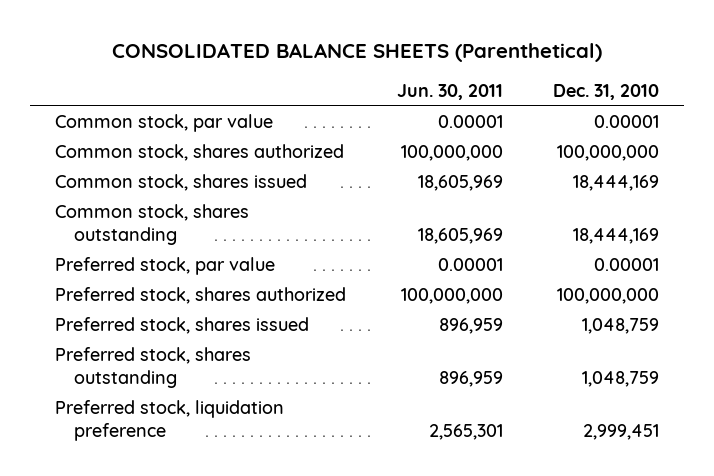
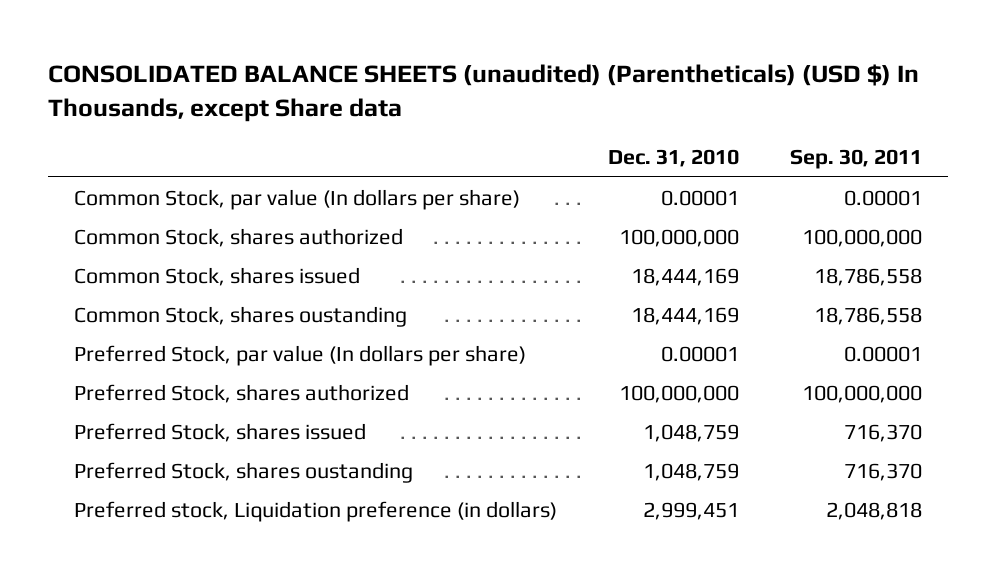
[112,42,603,62] CONSOLIDATED BALANCE SHEETS (Parenthetical) -> [48,63,920,122] CONSOLIDATED BALANCE SHEETS (unaudited) (Parentheticals) (USD $) In Thousands, except Share data
[396,84,503,101] Jun. 30, 2011 -> none
none -> [790,149,923,170] Sep. 30, 2011
[55,114,274,133] Common stock, par value -> [73,188,520,210] Common Stock, par value (In dollars per share)
[55,144,345,162] Common stock, shares authorized -> [73,227,403,247] Common Stock, shares authorized
[55,174,308,192] Common stock, shares issued -> [73,266,360,286] Common Stock, shares issued
[55,204,250,246] Common stock, shares outstanding -> [73,305,407,327] Common Stock, shares oustanding
[55,257,276,276] Preferred stock, par value -> [73,344,526,366] Preferred Stock, par value (In dollars per share)
[55,287,347,305] Preferred stock, shares authorized -> [73,383,409,403] Preferred Stock, shares authorized
[55,317,310,335] Preferred stock, shares issued -> [73,422,366,442] Preferred Stock, shares issued
[55,347,252,389] Preferred stock, shares outstanding -> [73,461,413,483] Preferred Stock, shares oustanding
[55,400,285,442] Preferred stock, liquidation preference -> [73,500,557,522] Preferred stock, Liquidation preference (in dollars)

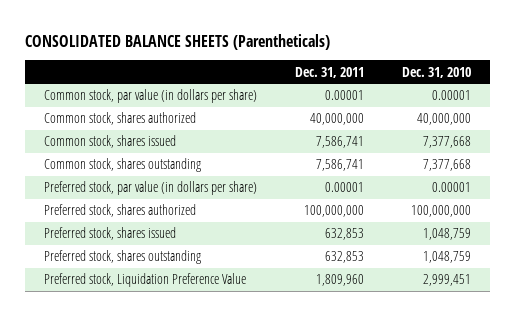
[48,63,920,122] CONSOLIDATED BALANCE SHEETS (unaudited) (Parentheticals) (USD $) In Thousands, except Share data -> [25,33,331,50] CONSOLIDATED BALANCE SHEETS (Parentheticals)
[790,149,923,170] Sep. 30, 2011 -> none
none -> [295,66,365,78] Dec. 31, 2011
[73,188,520,210] Common Stock, par value (In dollars per share) -> [44,89,258,104] Common stock, par value (in dollars per share)
[73,227,403,247] Common Stock, shares authorized -> [44,112,197,126] Common stock, shares authorized
[618,228,739,247] 100,000,000 -> [417,113,472,126] 40,000,000
[73,266,360,286] Common Stock, shares issued -> [44,135,177,149] Common stock, shares issued
[630,267,739,286] 18,444,169 -> [423,136,472,149] 7,377,668
[73,305,407,327] Common Stock, shares oustanding -> [44,158,202,173] Common stock, shares outstanding
[630,306,739,325] 18,444,169 -> [423,159,472,172] 7,377,668
[73,344,526,366] Preferred Stock, par value (In dollars per share) -> [44,181,258,196] Preferred stock, par value (in dollars per share)
[73,383,409,403] Preferred Stock, shares authorized -> [44,204,197,218] Preferred stock, shares authorized
[73,422,366,442] Preferred Stock, shares issued -> [44,227,177,241] Preferred stock, shares issued
[73,461,413,483] Preferred Stock, shares oustanding -> [44,250,202,265] Preferred stock, shares outstanding
[73,500,557,522] Preferred stock, Liquidation preference (in dollars) -> [44,273,247,288] Preferred stock, Liquidation Preference Value

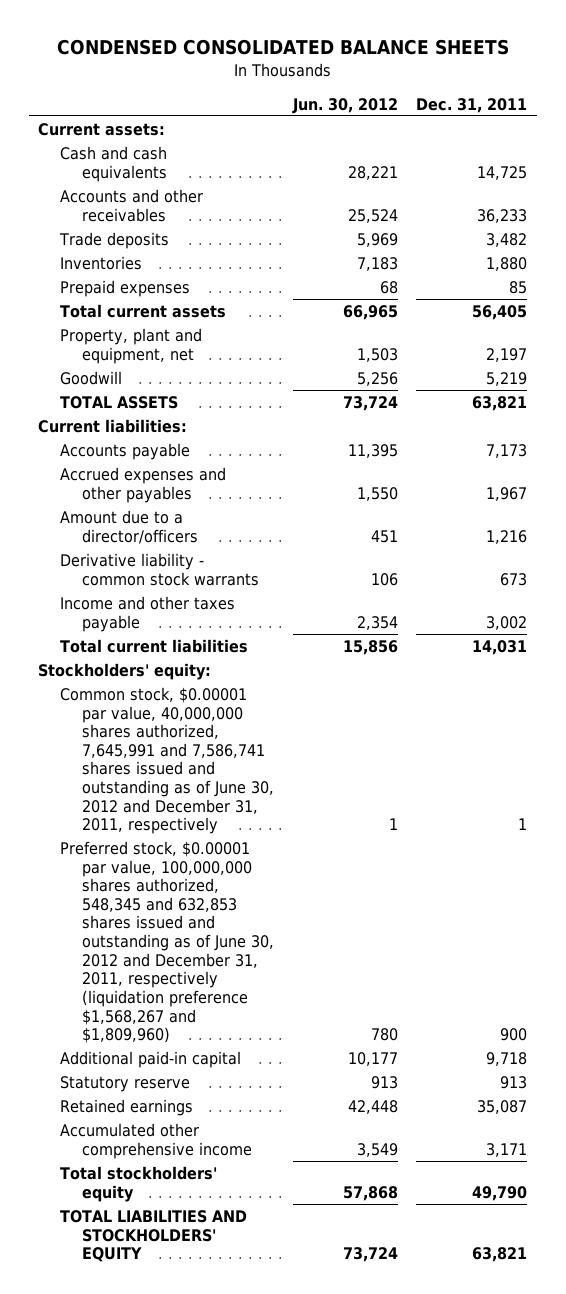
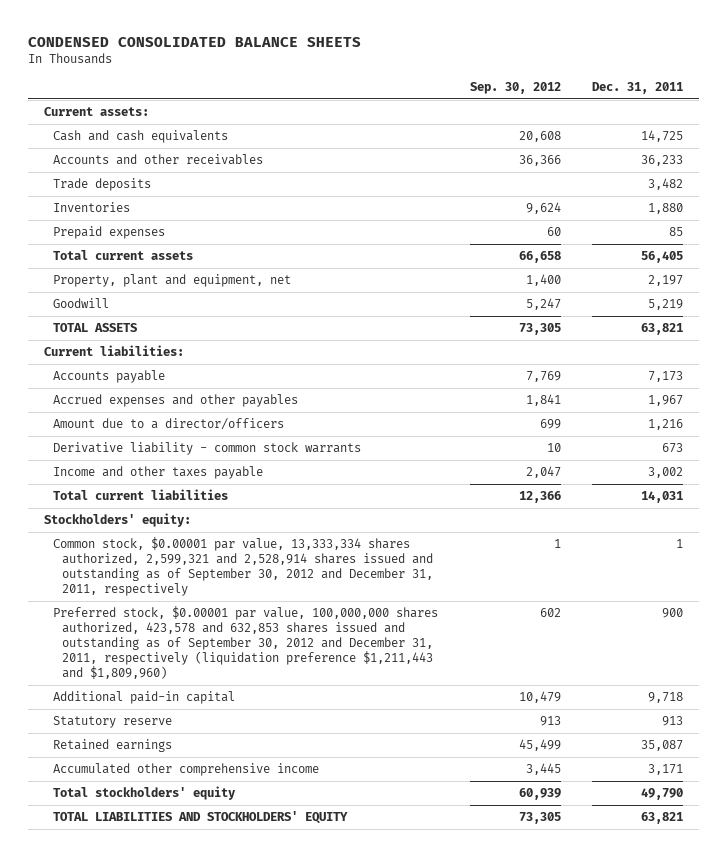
[291,97,398,114] Jun. 30, 2012 -> none
none -> [469,82,561,95] Sep. 30, 2012
[59,686,274,835] Common stock, $0.00001 par value, 40,000,000 shares authorized, 7,645,991 and 7,586,741 shares issued and outstanding as of June 30, 2012 and December 31, 2011, respectively -> [53,537,434,597] Common stock, $0.00001 par value, 13,333,334 shares authorized, 2,599,321 and 2,528,914 shares issued and outstanding as of September 30, 2012 and December 31, 2011, respectively
[59,840,274,1044] Preferred stock, $0.00001 par value, 100,000,000 shares authorized, 548,345 and 632,853 shares issued and outstanding as of June 30, 2012 and December 31, 2011, respectively (liquidation preference $1,568,267 and $1,809,960) -> [53,606,439,680] Preferred stock, $0.00001 par value, 100,000,000 shares authorized, 423,578 and 632,853 shares issued and outstanding as of September 30, 2012 and December 31, 2011, respectively (liquidation preference $1,211,443 and $1,809,960)

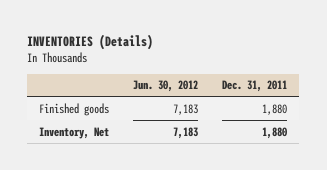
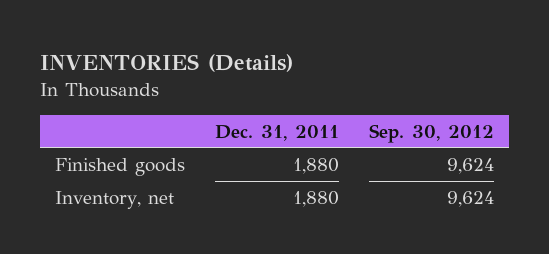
[133,80,199,93] Jun. 30, 2012 -> none
none -> [368,123,494,143] Sep. 30, 2012
[39,126,110,139] Inventory, Net -> [55,190,175,209] Inventory, net

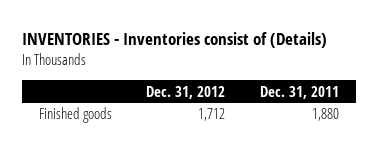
[40,54,294,73] INVENTORIES (Details) -> [21,32,327,49] INVENTORIES - Inventories consist of (Details)
[368,123,494,143] Sep. 30, 2012 -> none
none -> [146,85,226,99] Dec. 31, 2012
[55,190,175,209] Inventory, net -> none

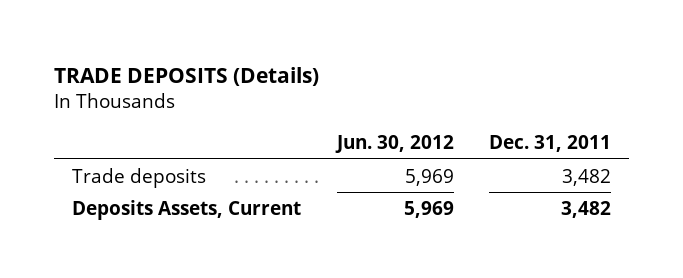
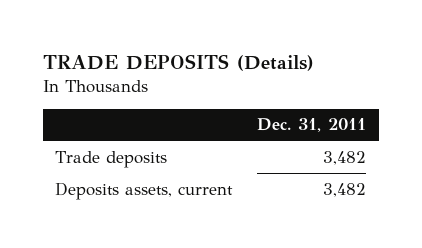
[334,134,454,153] Jun. 30, 2012 -> none
[71,199,301,220] Deposits Assets, Current -> [55,181,234,200] Deposits assets, current

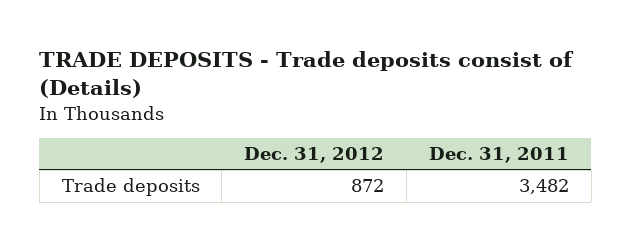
[42,54,314,72] TRADE DEPOSITS (Details) -> [39,51,575,99] TRADE DEPOSITS - Trade deposits consist of (Details)
none -> [244,147,385,164] Dec. 31, 2012
[55,181,234,200] Deposits assets, current -> none

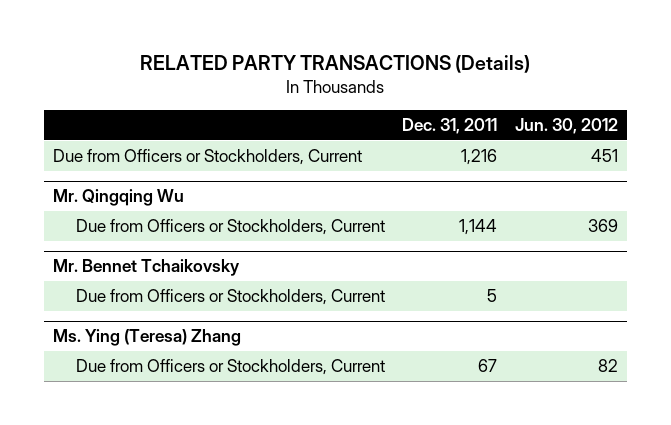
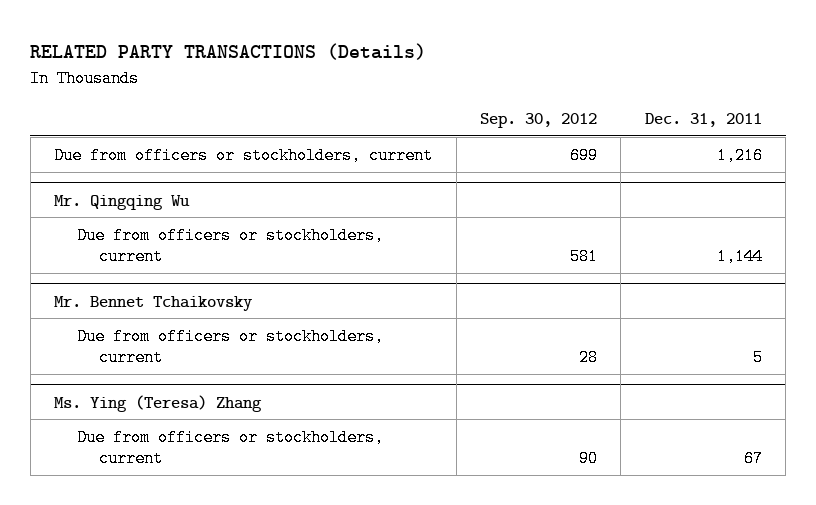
[514,117,618,134] Jun. 30, 2012 -> none
none -> [479,113,597,129] Sep. 30, 2012
[52,149,362,166] Due from Officers or Stockholders, Current -> [54,146,434,164] Due from officers or stockholders, current
[76,219,386,236] Due from Officers or Stockholders, Current -> [76,226,384,266] Due from officers or stockholders, current
[76,289,386,306] Due from Officers or Stockholders, Current -> [76,327,384,367] Due from officers or stockholders, current
[76,359,386,376] Due from Officers or Stockholders, Current -> [76,428,384,468] Due from officers or stockholders, current

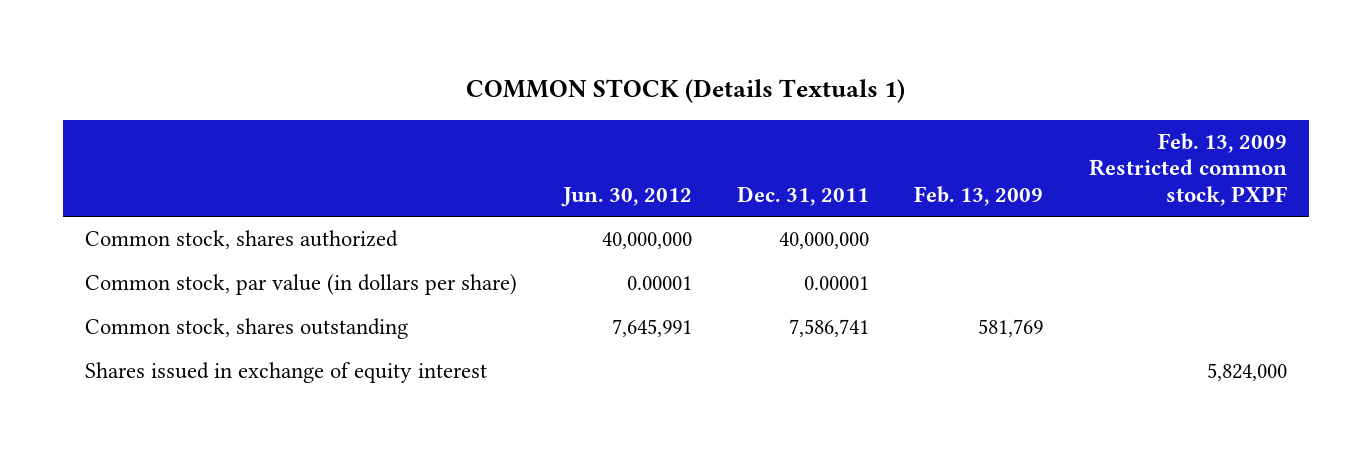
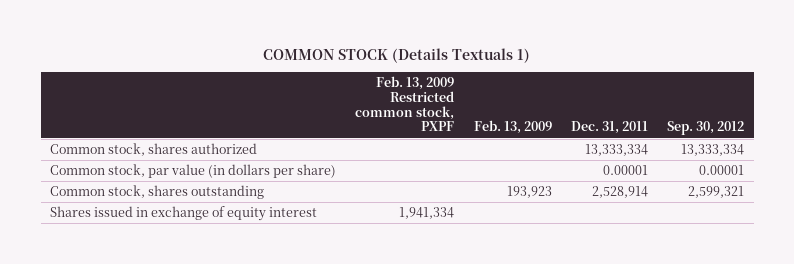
[560,186,692,207] Jun. 30, 2012 -> none
none -> [667,121,745,136] Sep. 30, 2012
[778,232,869,250] 40,000,000 -> [584,144,648,157] 13,333,334
[788,319,869,338] 7,586,741 -> [591,186,648,199] 2,528,914
[978,319,1044,338] 581,769 -> [506,186,552,199] 193,923
[1206,363,1287,382] 5,824,000 -> [399,207,455,220] 1,941,334

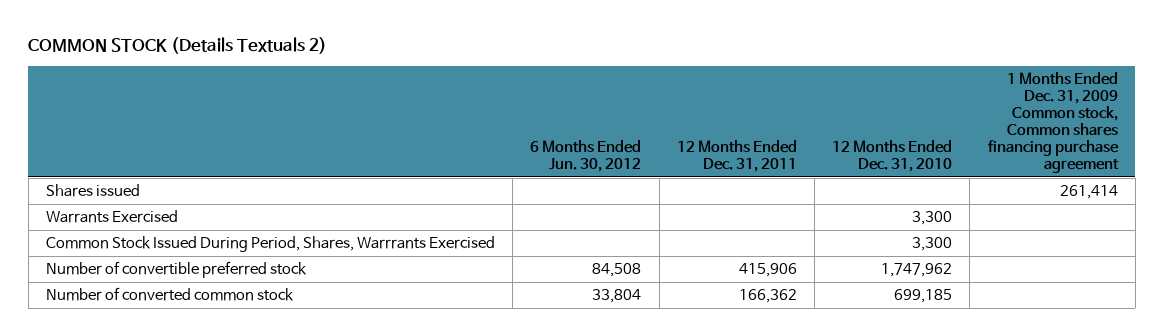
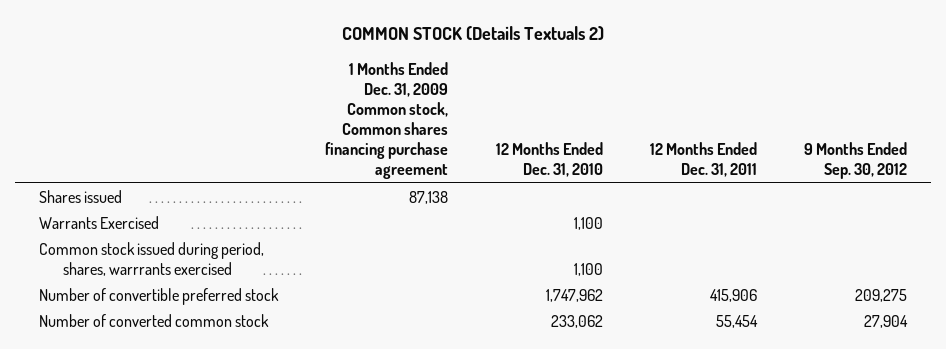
[530,139,642,172] 6 Months Ended Jun. 30, 2012 -> none
none -> [804,142,908,180] 9 Months Ended Sep. 30, 2012
[1059,185,1118,200] 261,414 -> [409,190,449,204] 87,138
[912,211,953,226] 3,300 -> [573,216,603,230] 1,100
[45,236,495,253] Common Stock Issued During Period, Shares, Warrrants Exercised -> [38,241,264,277] Common stock issued during period, shares, warrrants exercised
[912,237,953,252] 3,300 -> [573,263,603,277] 1,100
[738,289,797,304] 166,362 -> [716,314,759,328] 55,454
[894,289,953,304] 699,185 -> [550,314,603,328] 233,062

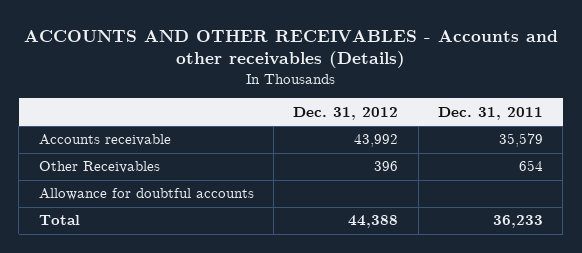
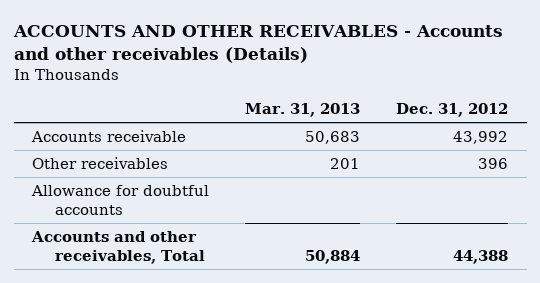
[438,106,544,120] Dec. 31, 2011 -> none
none -> [245,103,361,118] Mar. 31, 2013
[38,161,160,174] Other Receivables -> [31,157,168,170] Other receivables
[38,215,80,226] Total -> [30,231,206,264] Accounts and other receivables, Total

